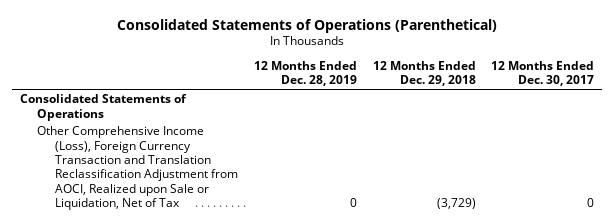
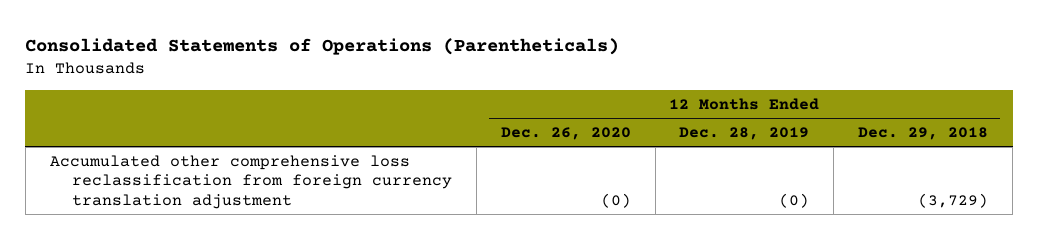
[116,18,497,33] Consolidated Statements of Operations (Parenthetical) -> [25,37,620,55] Consolidated Statements of Operations (Parentheticals)
[491,60,595,87] 12 Months Ended Dec. 30, 2017 -> none
none -> [500,127,631,141] Dec. 26, 2020
[19,94,187,121] Consolidated Statements of Operations -> none
[37,126,239,211] Other Comprehensive Income (Loss), Foreign Currency Transaction and Translation Reclassification Adjustment from AOCI, Realized upon Sale or Liquidation, Net of Tax -> [49,154,452,209] Accumulated other comprehensive loss reclassification from foreign currency translation adjustment
[349,198,357,208] 0 -> [779,192,810,208] (0)

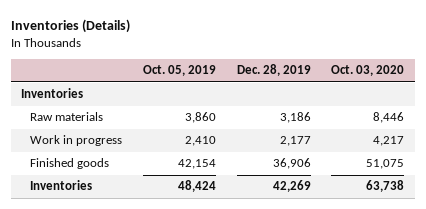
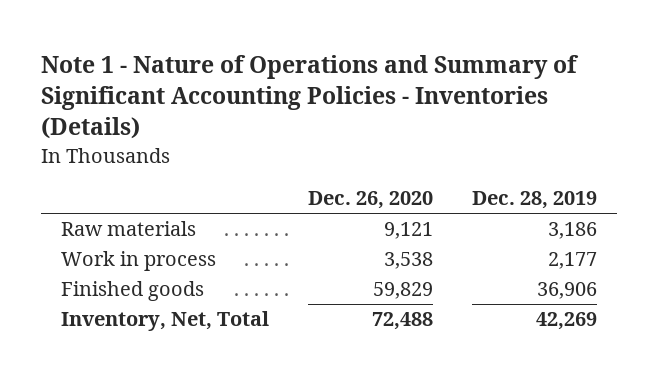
[11,19,131,34] Inventories (Details) -> [41,54,580,140] Note 1 - Nature of Operations and Summary of Significant Accounting Policies - Inventories (Details)
[143,65,217,77] Oct. 05, 2019 -> none
[331,65,405,77] Oct. 03, 2020 -> none
none -> [308,191,434,210] Dec. 26, 2020
[21,88,84,99] Inventories -> none
[30,135,123,147] Work in progress -> [60,251,216,272] Work in process
[30,180,93,191] Inventories -> [60,311,269,332] Inventory, Net, Total

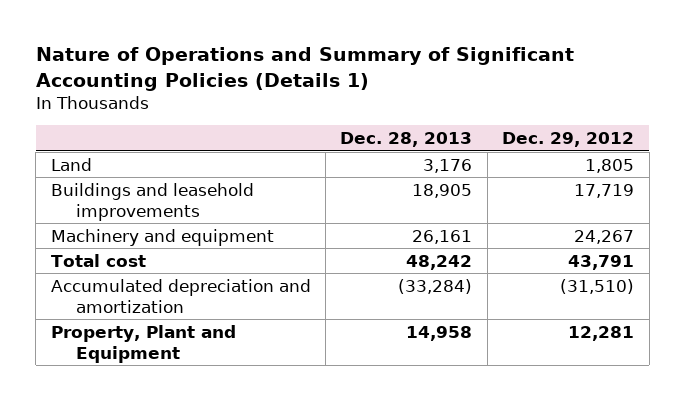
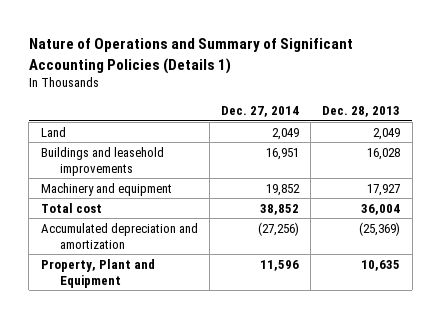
[502,131,635,147] Dec. 29, 2012 -> none
none -> [221,106,300,118] Dec. 27, 2014
[423,158,473,173] 3,176 -> [373,127,401,140] 2,049
[412,183,473,198] 18,905 -> [367,147,401,160] 16,028
[412,229,473,244] 26,161 -> [367,183,401,196] 17,927
[406,254,473,270] 48,242 -> [361,203,401,215] 36,004
[398,278,473,294] (33,284) -> [359,221,401,236] (25,369)
[406,325,473,341] 14,958 -> [361,259,401,271] 10,635

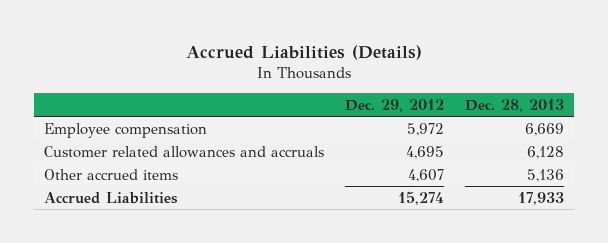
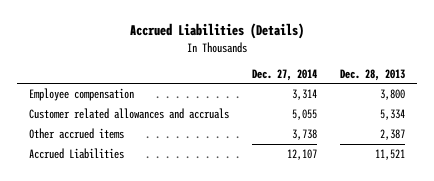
[345,99,445,113] Dec. 29, 2012 -> none
none -> [251,68,317,81] Dec. 27, 2014
[524,122,564,136] 6,669 -> [380,89,406,101] 3,800
[526,145,564,159] 6,128 -> [380,109,406,121] 5,334
[526,168,564,182] 5,136 -> [380,129,406,141] 2,387
[517,191,564,205] 17,933 -> [375,149,406,161] 11,521

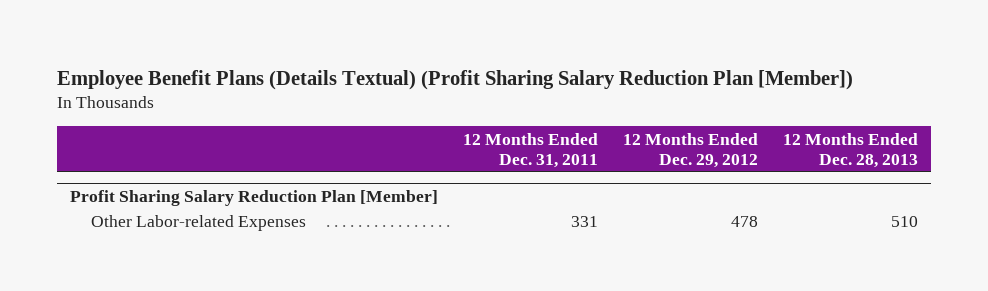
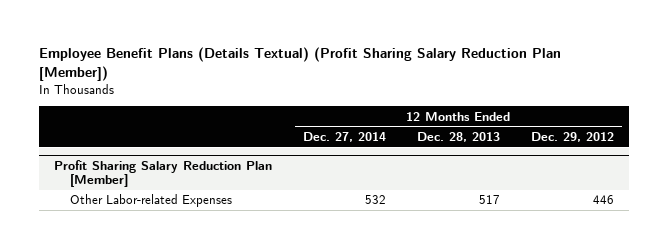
[463,132,599,169] 12 Months Ended Dec. 31, 2011 -> none
none -> [303,131,387,142] Dec. 27, 2014
[731,216,759,228] 478 -> [592,195,614,205] 446
[891,216,919,228] 510 -> [478,195,500,205] 517

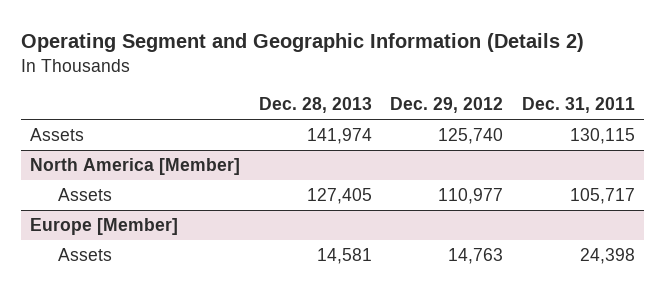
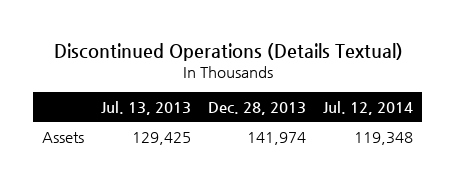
[21,33,585,53] Operating Segment and Geographic Information (Details 2) -> [53,42,403,61] Discontinued Operations (Details Textual)
[390,97,504,114] Dec. 29, 2012 -> none
[521,97,635,114] Dec. 31, 2011 -> none
none -> [100,100,191,115] Jul. 13, 2013
none -> [323,100,414,115] Jul. 12, 2014
[30,158,241,176] North America [Member] -> none
[57,188,112,202] Assets -> none
[30,218,179,236] Europe [Member] -> none
[57,248,112,262] Assets -> none

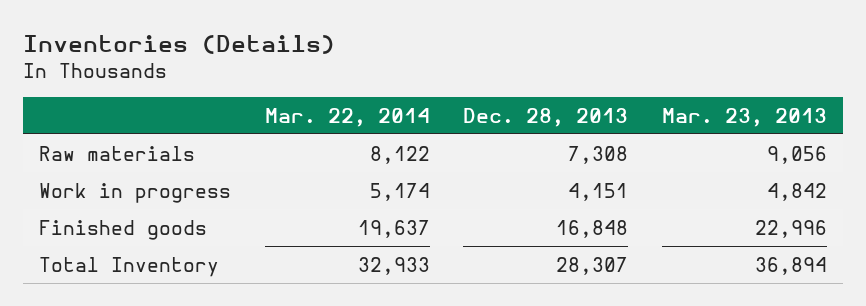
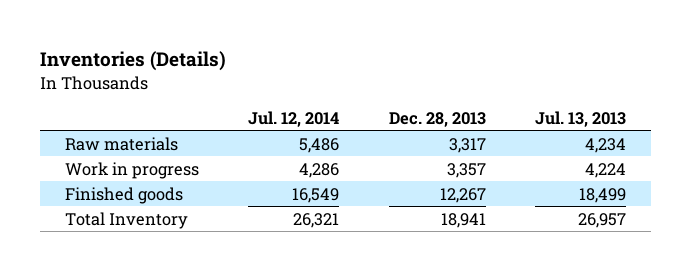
[264,108,430,128] Mar. 22, 2014 -> none
[661,108,827,128] Mar. 23, 2013 -> none
none -> [248,110,340,127] Jul. 12, 2014
none -> [534,110,626,127] Jul. 13, 2013
[568,145,629,164] 7,308 -> [448,137,486,153] 3,317
[568,182,629,201] 4,151 -> [446,162,486,178] 3,357
[556,219,629,238] 16,848 -> [439,187,486,203] 12,267
[556,256,629,275] 28,307 -> [440,212,486,228] 18,941

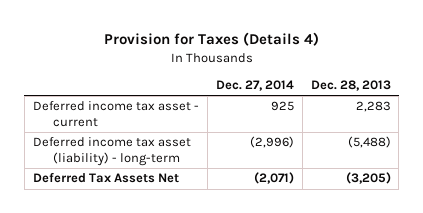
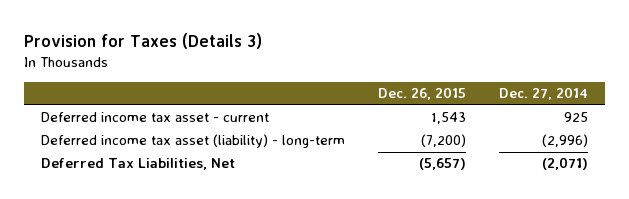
[103,32,319,47] Provision for Taxes (Details 4) -> [24,33,263,50] Provision for Taxes (Details 3)
[310,79,391,91] Dec. 28, 2013 -> none
none -> [378,87,467,101] Dec. 26, 2015
[32,172,179,184] Deferred Tax Assets Net -> [40,158,235,171] Deferred Tax Liabilities, Net

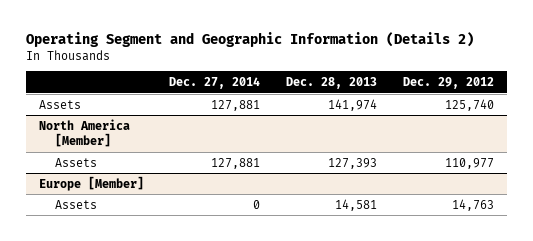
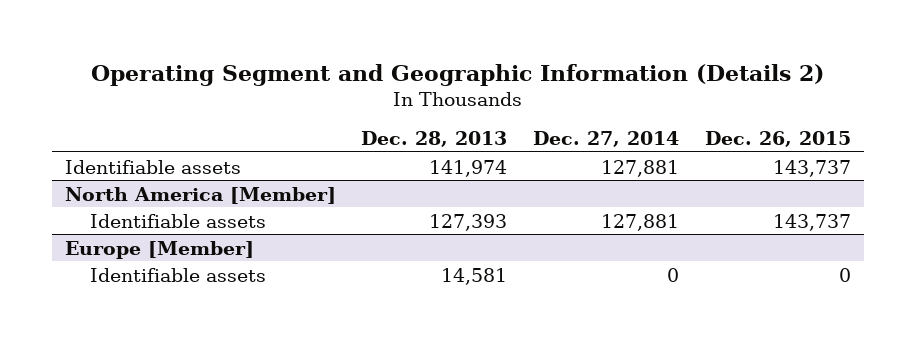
[402,76,494,89] Dec. 29, 2012 -> none
none -> [705,130,852,147] Dec. 26, 2015
[38,99,81,109] Assets -> [64,159,241,174] Identifiable assets
[54,157,97,167] Assets -> [90,213,267,228] Identifiable assets
[54,199,97,209] Assets -> [90,267,267,282] Identifiable assets

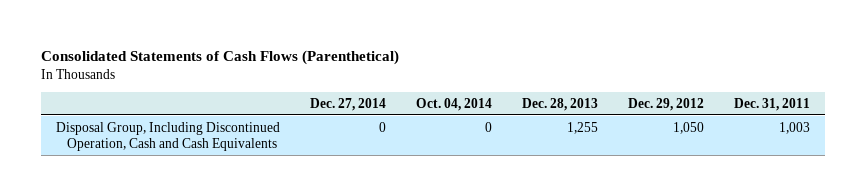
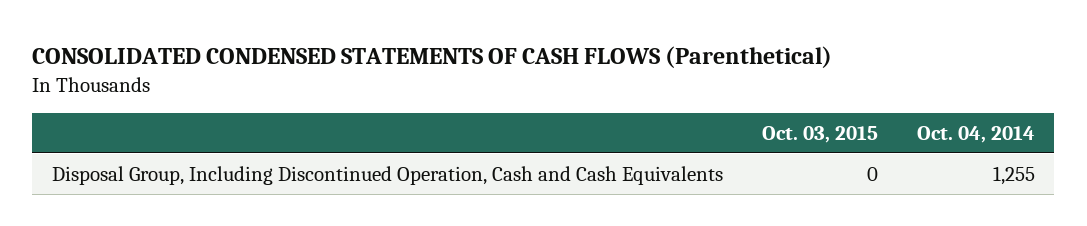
[40,50,399,66] Consolidated Statements of Cash Flows (Parenthetical) -> [32,46,833,69] CONSOLIDATED CONDENSED STATEMENTS OF CASH FLOWS (Parenthetical)
[309,97,386,111] Dec. 27, 2014 -> none
[521,97,598,111] Dec. 28, 2013 -> none
[627,97,704,111] Dec. 29, 2012 -> none
[733,97,810,111] Dec. 31, 2011 -> none
none -> [761,125,878,143] Oct. 03, 2015
[484,121,492,132] 0 -> [992,165,1035,185] 1,255

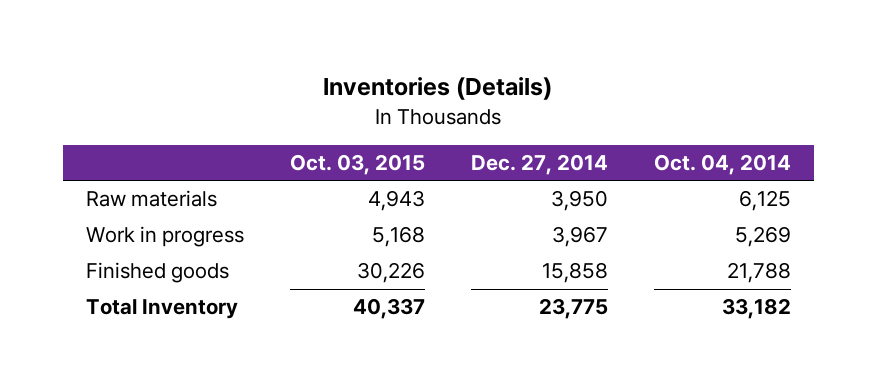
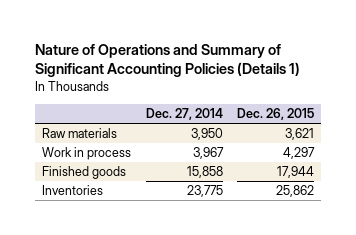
[323,77,553,101] Inventories (Details) -> [34,43,300,78] Nature of Operations and Summary of Significant Accounting Policies (Details 1)
[289,154,425,176] Oct. 03, 2015 -> none
[653,154,791,176] Oct. 04, 2014 -> none
none -> [237,108,315,121] Dec. 26, 2015
[85,226,244,248] Work in progress -> [42,147,132,161] Work in process
[85,299,238,320] Total Inventory -> [42,185,104,196] Inventories

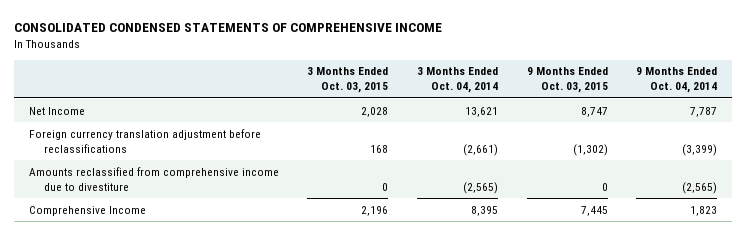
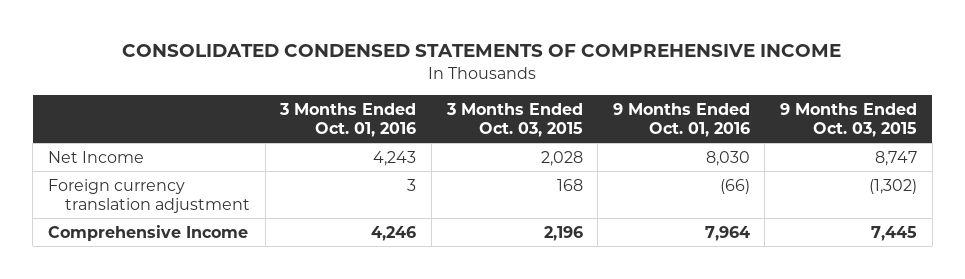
[416,67,498,94] 3 Months Ended Oct. 04, 2014 -> none
[636,67,718,94] 9 Months Ended Oct. 04, 2014 -> none
none -> [279,102,417,137] 3 Months Ended Oct. 01, 2016
none -> [612,102,750,137] 9 Months Ended Oct. 01, 2016
[28,166,279,191] Amounts reclassified from comprehensive income due to divestiture -> none
[28,128,261,153] Foreign currency translation adjustment before reclassifications -> [47,178,251,213] Foreign currency translation adjustment

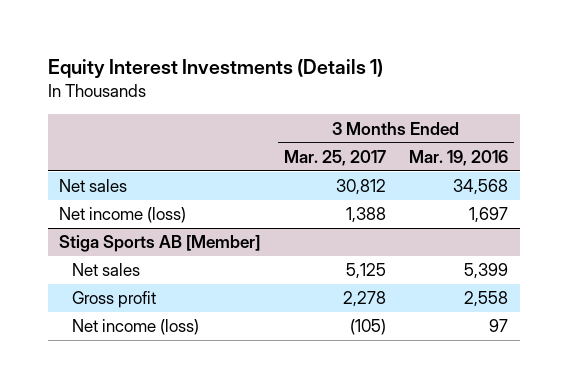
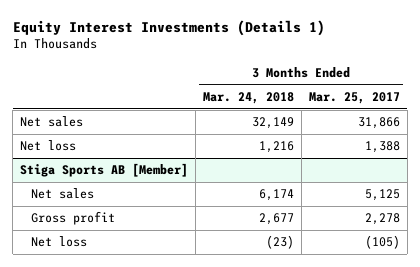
[409,150,509,167] Mar. 19, 2016 -> none
none -> [202,92,294,105] Mar. 24, 2018
[335,179,386,196] 30,812 -> [357,117,400,130] 31,866
[59,207,187,224] Net income (loss) -> [20,140,77,152] Net loss
[72,319,200,336] Net income (loss) -> [30,236,87,248] Net loss

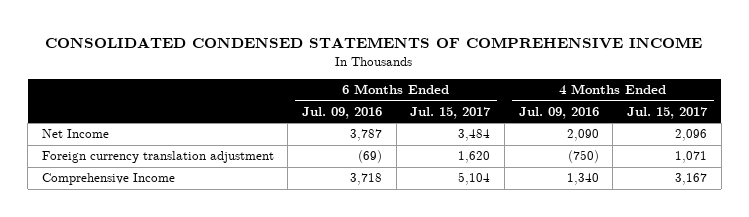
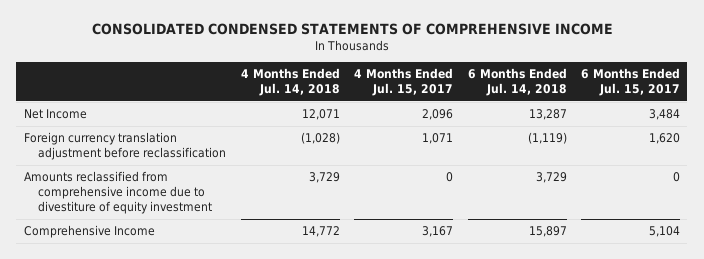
[302,107,383,120] Jul. 09, 2016 -> none
[518,107,599,120] Jul. 09, 2016 -> none
none -> [240,68,340,97] 4 Months Ended Jul. 14, 2018
none -> [467,68,567,97] 6 Months Ended Jul. 14, 2018
[41,151,274,164] Foreign currency translation adjustment -> [23,132,227,161] Foreign currency translation adjustment before reclassification
none -> [23,171,213,215] Amounts reclassified from comprehensive income due to divestiture of equity investment

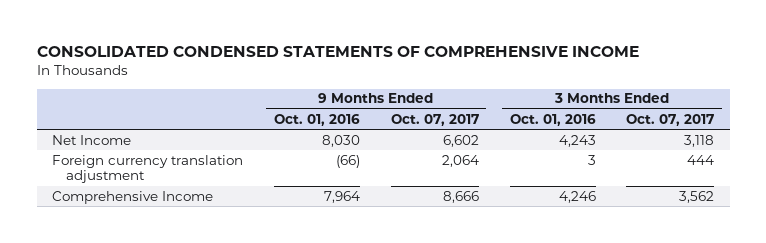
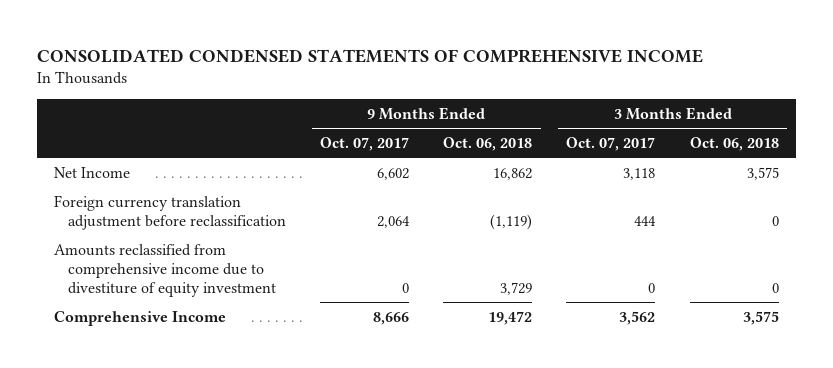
[273,113,360,126] Oct. 01, 2016 -> none
[509,113,596,126] Oct. 01, 2016 -> none
none -> [443,136,533,151] Oct. 06, 2018
none -> [689,136,779,151] Oct. 06, 2018
[52,154,244,184] Foreign currency translation adjustment -> [54,194,287,230] Foreign currency translation adjustment before reclassification
none -> [54,243,277,297] Amounts reclassified from comprehensive income due to divestiture of equity investment

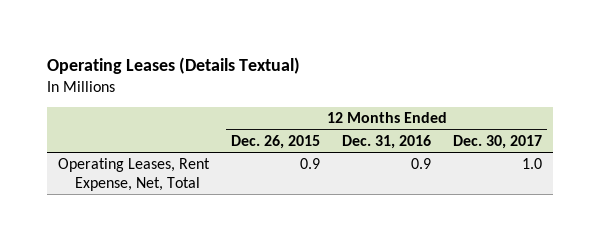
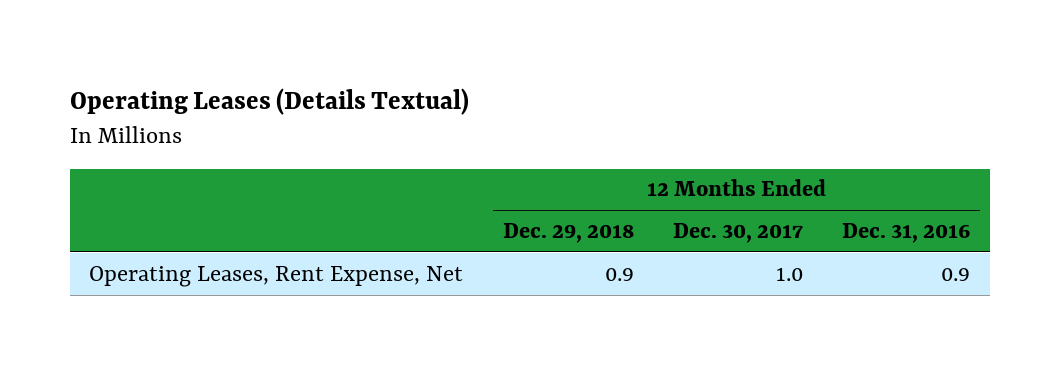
[231,135,321,150] Dec. 26, 2015 -> none
none -> [502,222,634,243] Dec. 29, 2018
[58,158,211,192] Operating Leases, Rent Expense, Net, Total -> [89,265,464,287] Operating Leases, Rent Expense, Net

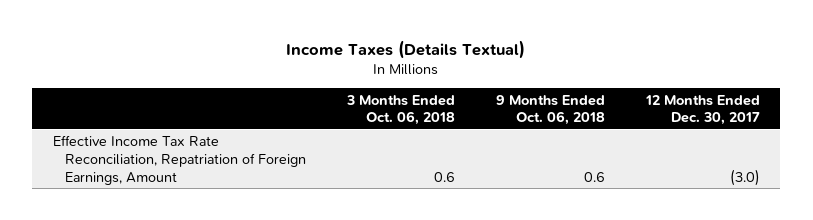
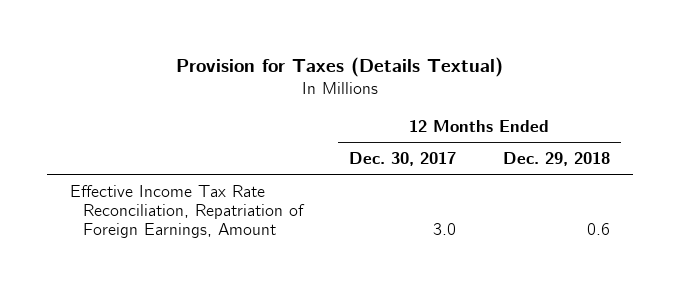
[286,39,526,59] Income Taxes (Details Textual) -> [175,57,503,78] Provision for Taxes (Details Textual)
[345,94,455,126] 3 Months Ended Oct. 06, 2018 -> none
[495,94,605,126] 9 Months Ended Oct. 06, 2018 -> none
none -> [502,152,610,167] Dec. 29, 2018
[729,168,760,186] (3.0) -> [433,223,457,236] 3.0

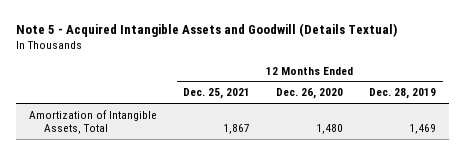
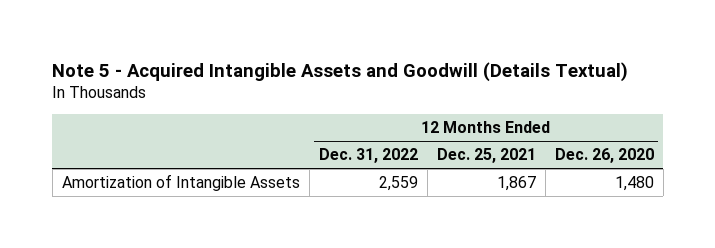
[369,88,437,100] Dec. 28, 2019 -> none
none -> [318,148,418,164] Dec. 31, 2022
[29,109,158,135] Amortization of Intangible Assets, Total -> [61,174,300,192] Amortization of Intangible Assets

